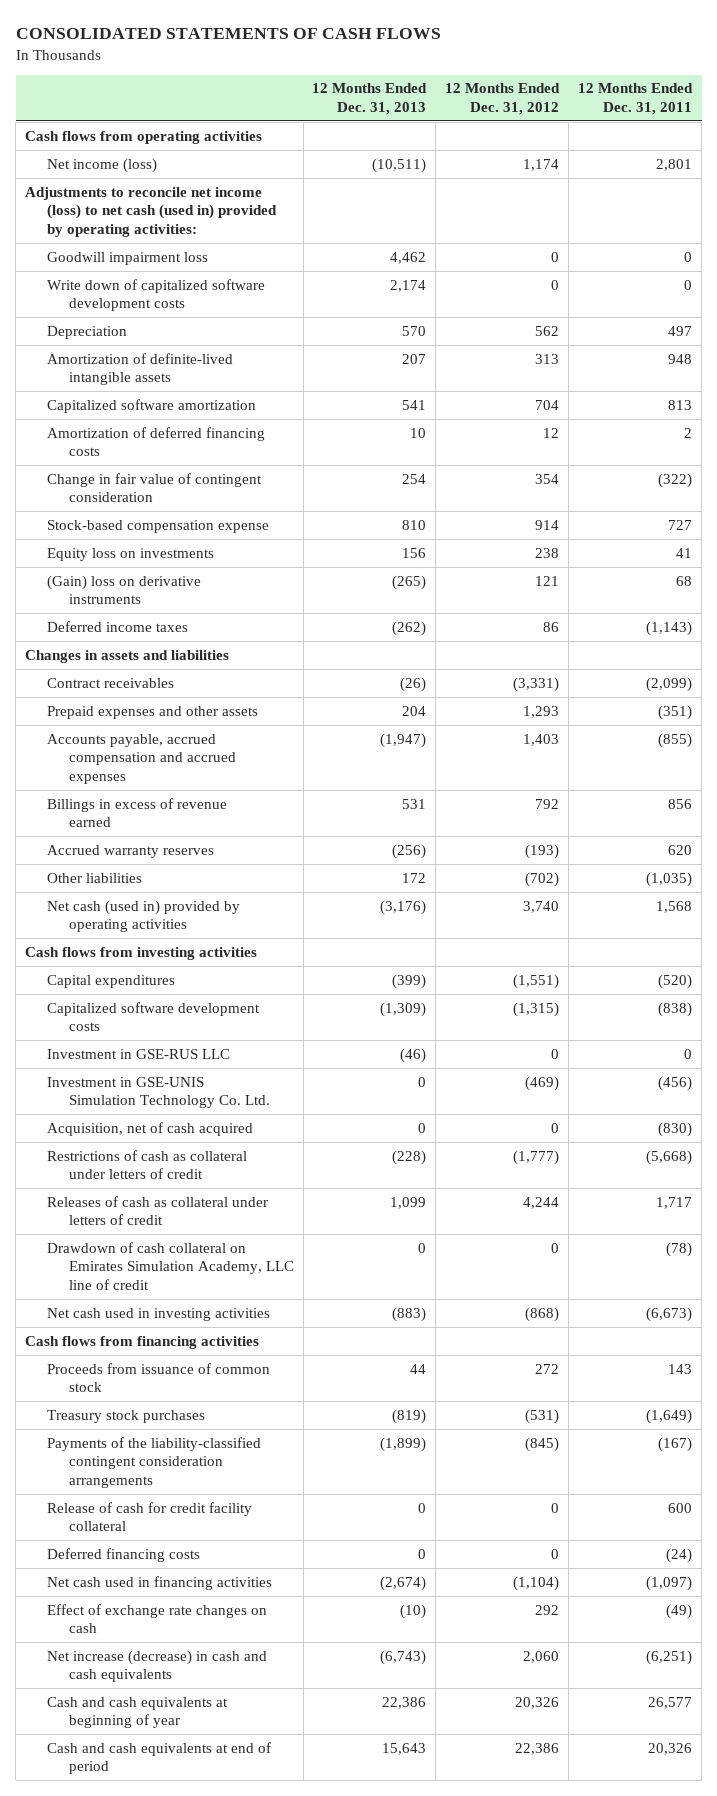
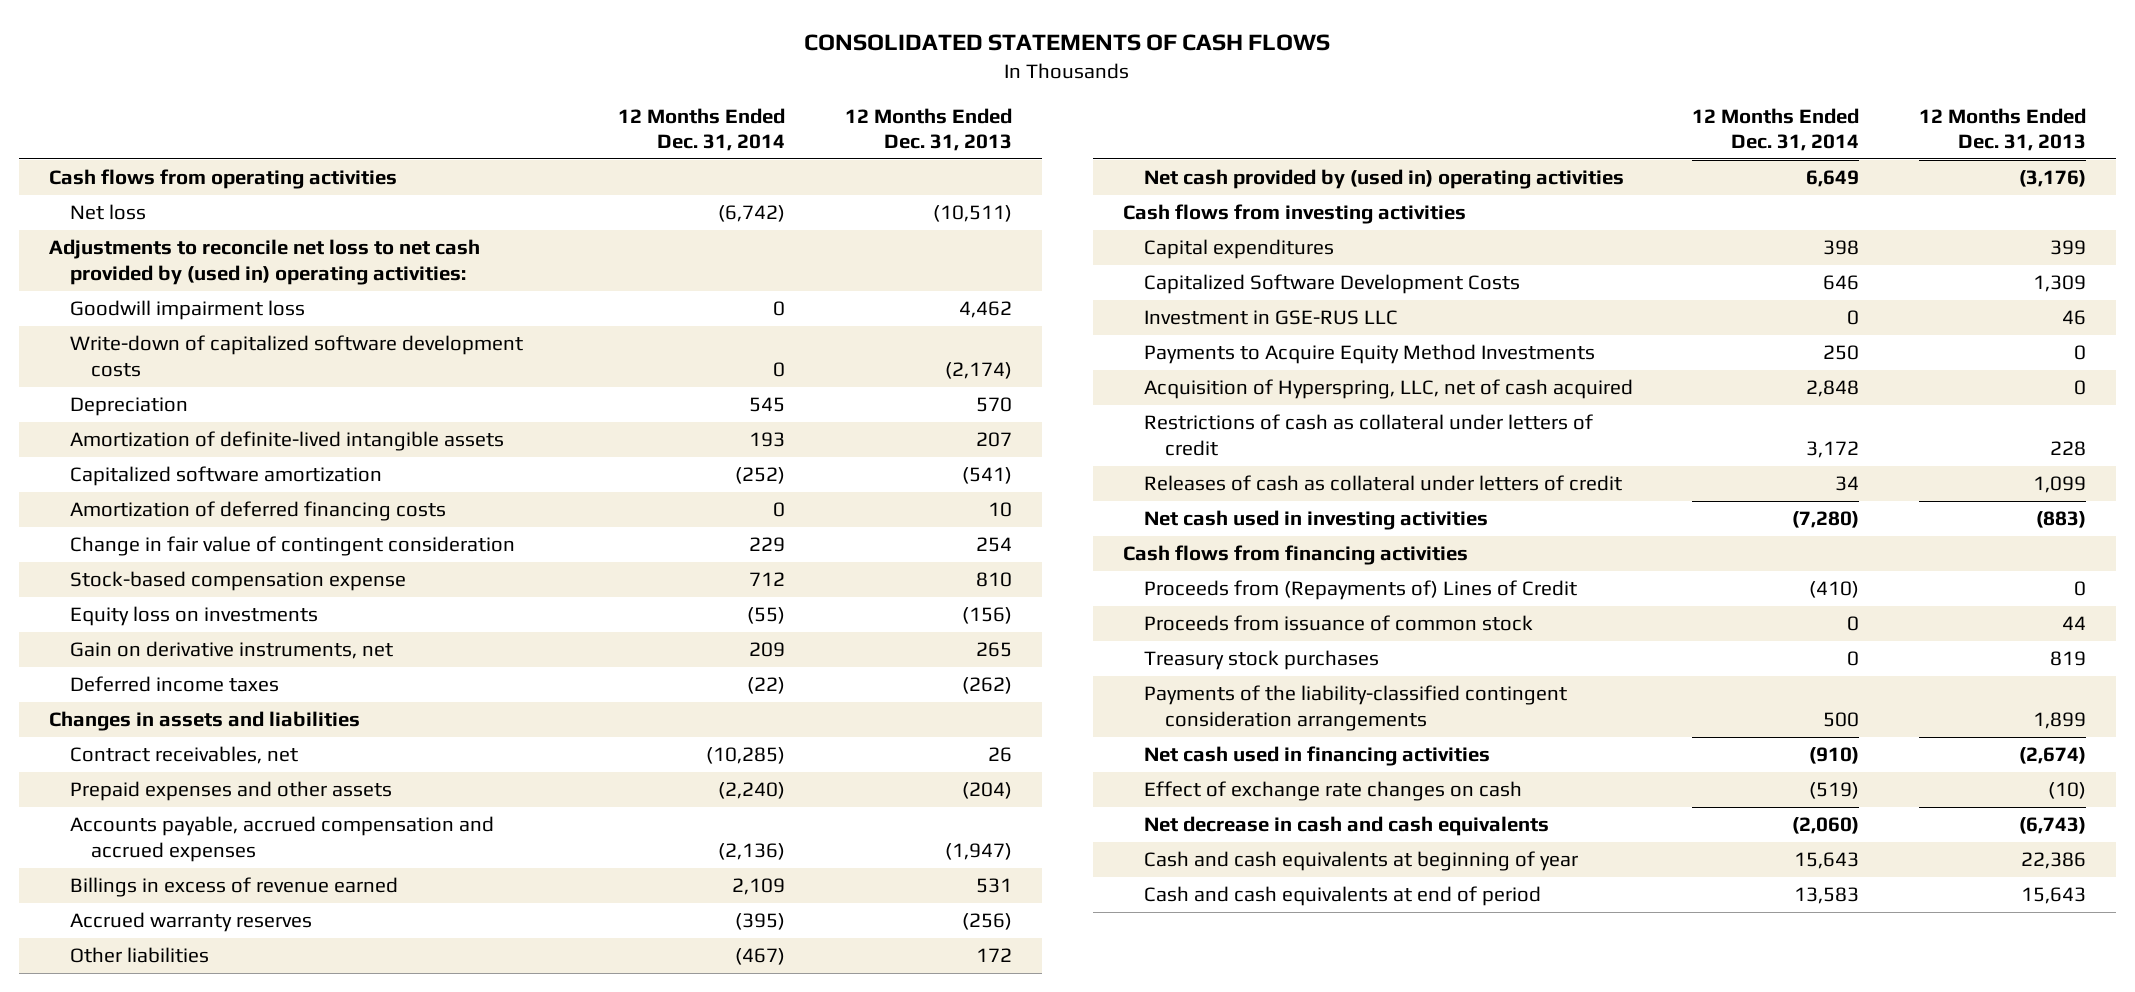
[445,83,561,116] 12 Months Ended Dec. 31, 2012 -> none
[578,83,694,116] 12 Months Ended Dec. 31, 2011 -> none
none -> [618,107,786,151] 12 Months Ended Dec. 31, 2014
[46,157,157,173] Net income (loss) -> [69,204,146,221] Net loss
[25,186,277,238] Adjustments to reconcile net income (loss) to net cash (used in) provided by operating activities: -> [48,239,480,285] Adjustments to reconcile net loss to net cash provided by (used in) operating activities:
[46,278,265,312] Write down of capitalized software development costs -> [69,335,523,377] Write-down of capitalized software development costs
[390,279,427,292] 2,174 -> [945,361,1013,379] (2,174)
[402,399,427,410] 541 -> [962,467,1013,485] (541)
[402,547,427,558] 156 -> [962,607,1013,625] (156)
[46,574,201,605] (Gain) loss on derivative instruments -> [69,641,393,660] Gain on derivative instruments, net
[392,574,427,590] (265) -> [976,642,1013,658] 265
[46,677,174,688] Contract receivables -> [69,746,298,765] Contract receivables, net
[400,676,427,692] (26) -> [988,747,1013,763] 26
[402,705,427,716] 204 -> [962,782,1013,800] (204)
[46,899,240,933] Net cash (used in) provided by operating activities -> [1143,169,1624,190] Net cash provided by (used in) operating activities
[392,973,427,989] (399) -> [2050,240,2087,256] 399
[46,1001,260,1032] Capitalized software development costs -> [1143,274,1520,295] Capitalized Software Development Costs
[380,1001,427,1017] (1,309) -> [2033,275,2087,293] 1,309
[400,1047,427,1063] (46) -> [2062,310,2087,326] 46
[46,1076,270,1109] Investment in GSE-UNIS Simulation Technology Co. Ltd. -> [1143,344,1595,365] Payments to Acquire Equity Method Investments
[46,1121,253,1136] Acquisition, net of cash acquired -> [1143,379,1633,400] Acquisition of Hyperspring, LLC, net of cash acquired
[392,1149,427,1165] (228) -> [2050,440,2087,456] 228
[46,1241,294,1291] Drawdown of cash collateral on Emirates Simulation Academy, LLC line of credit -> none
none -> [1143,580,1577,601] Proceeds from (Repayments of) Lines of Credit
[46,1501,252,1532] Release of cash for credit facility collateral -> none
[46,1547,200,1562] Deferred financing costs -> none
[392,1408,427,1424] (819) -> [2050,651,2087,667] 819
[380,1436,427,1452] (1,899) -> [2033,711,2087,729] 1,899
[46,1649,267,1683] Net increase (decrease) in cash and cash equivalents -> [1143,816,1549,837] Net decrease in cash and cash equivalents

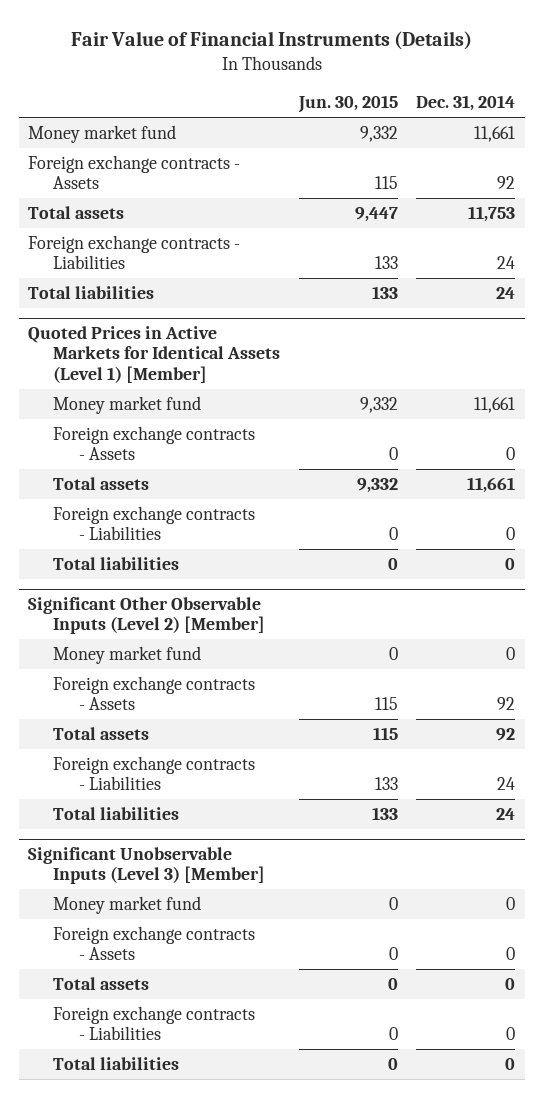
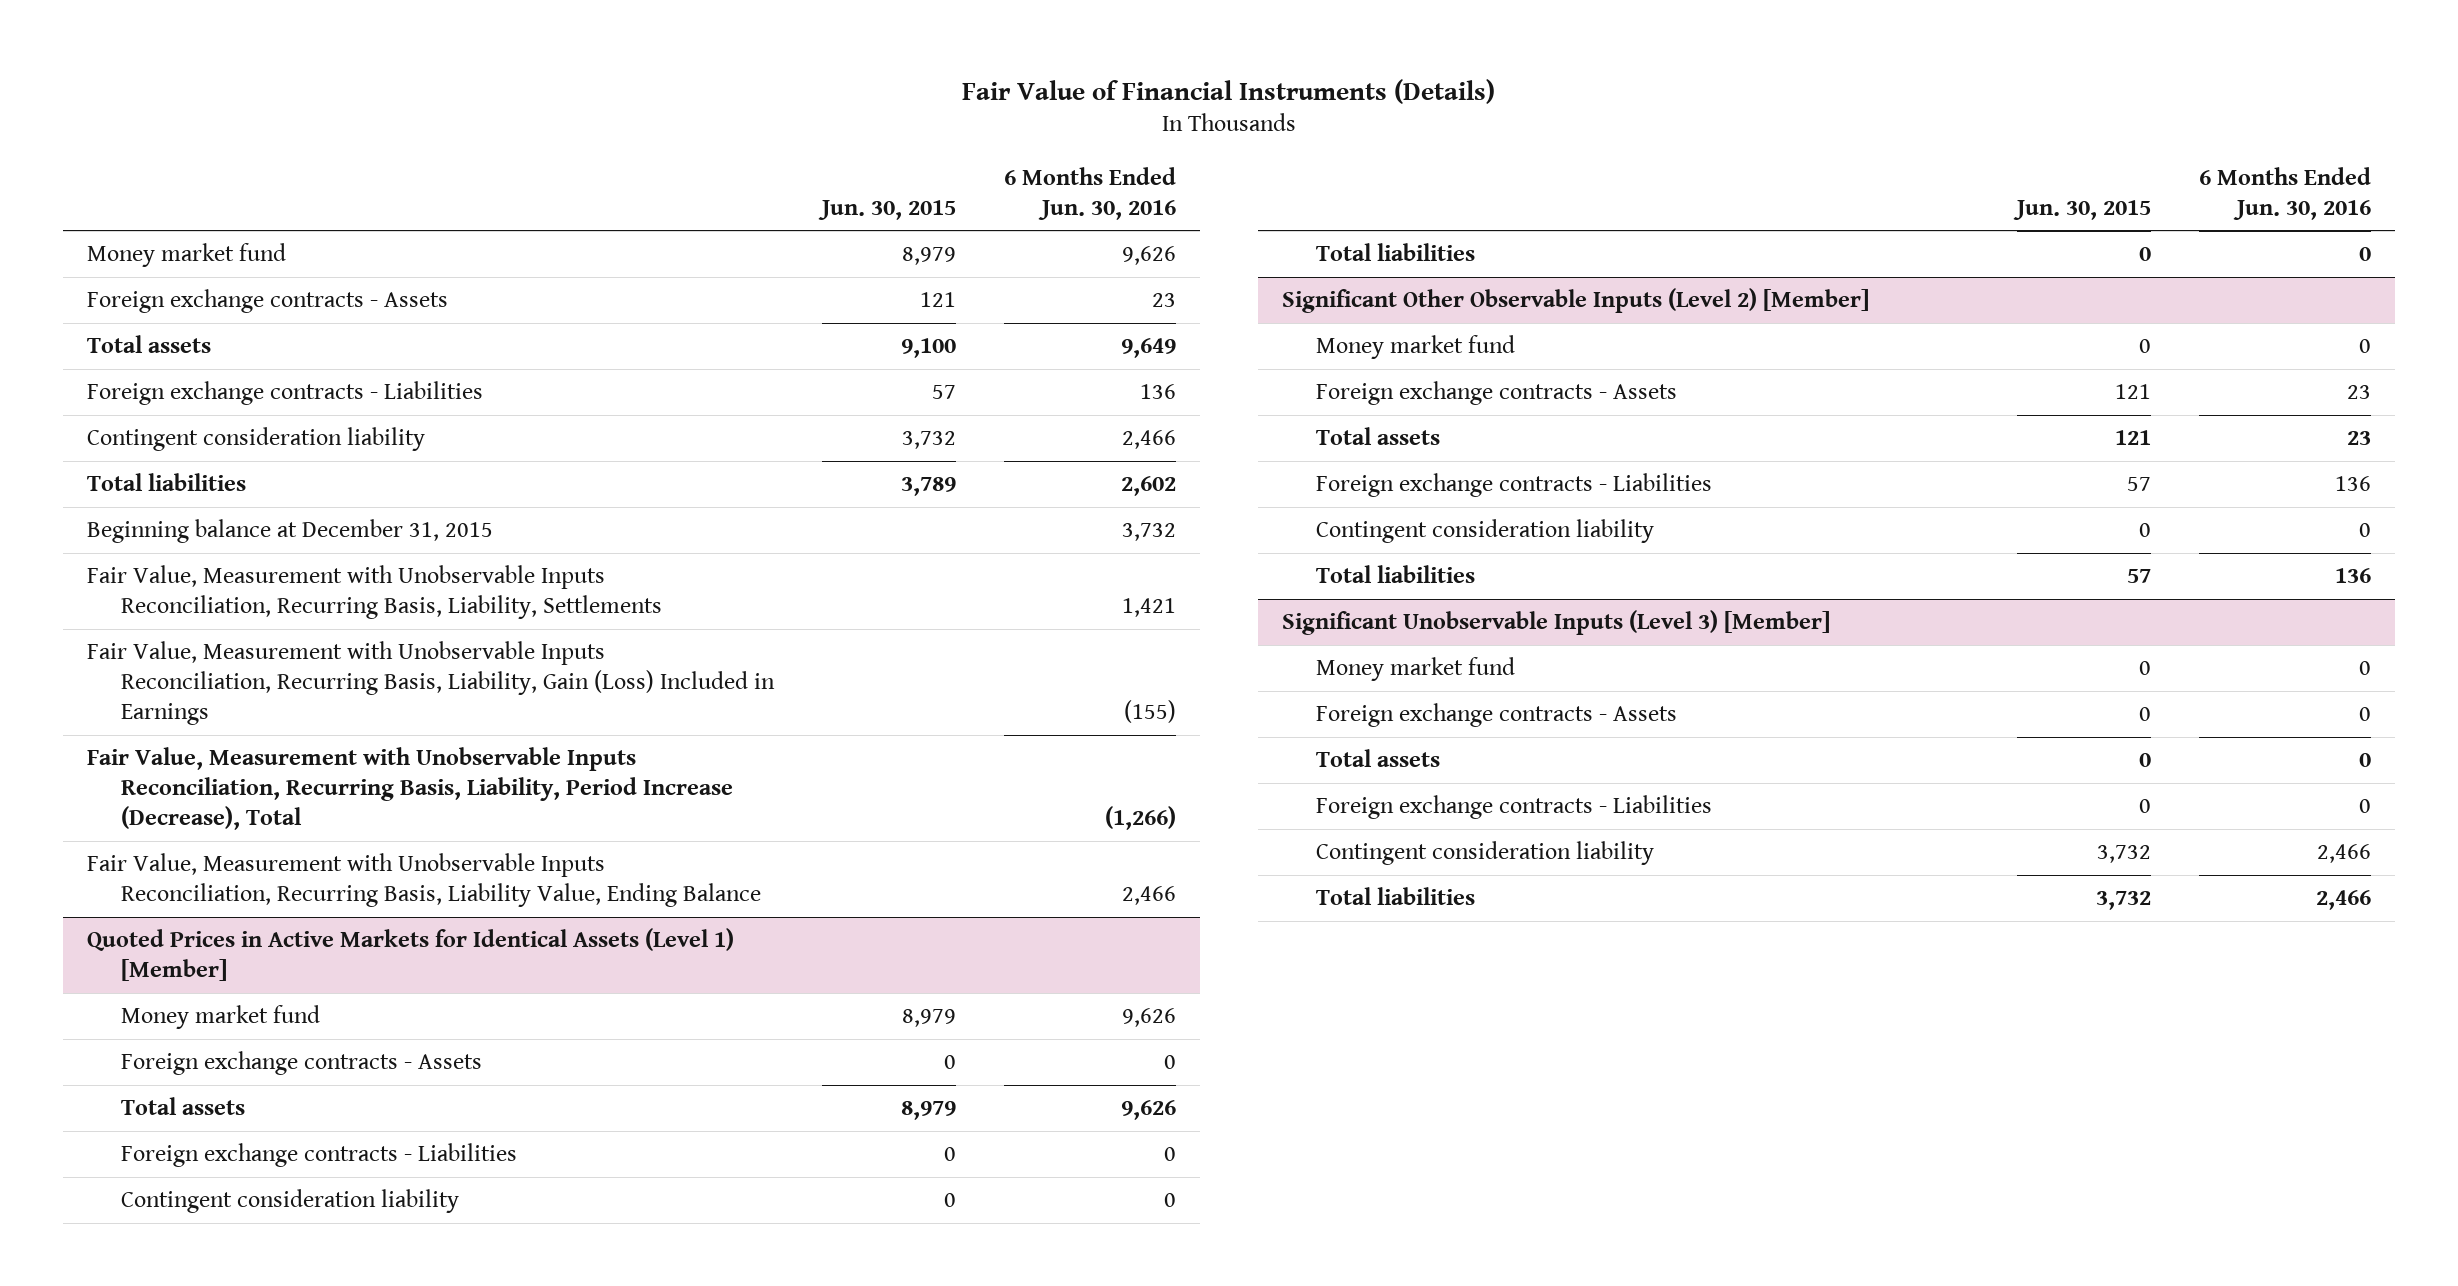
[416,95,516,112] Dec. 31, 2014 -> none
none -> [1003,166,1176,220] 6 Months Ended Jun. 30, 2016
[359,125,398,142] 9,332 -> [902,247,957,266] 8,979
[374,176,398,190] 115 -> [920,292,957,308] 121
[354,206,398,222] 9,447 -> [901,338,957,359] 9,100
[374,256,398,270] 133 -> [932,385,957,400] 57
none -> [87,427,426,452] Contingent consideration liability
[371,285,398,299] 133 -> [901,477,957,497] 3,789
none -> [87,519,494,544] Beginning balance at December 31, 2015
none -> [87,565,663,620] Fair Value, Measurement with Unobservable Inputs Reconciliation, Recurring Basis, Liability, Settlements
none -> [87,641,776,726] Fair Value, Measurement with Unobservable Inputs Reconciliation, Recurring Basis, Liability, Gain (Loss) Included in Earnings
none -> [87,747,734,831] Fair Value, Measurement with Unobservable Inputs Reconciliation, Recurring Basis, Liability, Period Increase (Decrease), Total
none -> [87,853,762,908] Fair Value, Measurement with Unobservable Inputs Reconciliation, Recurring Basis, Liability Value, Ending Balance
[359,396,398,413] 9,332 -> [902,1009,957,1028] 8,979
[356,477,398,493] 9,332 -> [901,1101,957,1121] 8,979
none -> [121,1189,460,1214] Contingent consideration liability
[374,697,398,711] 115 -> [2115,384,2152,400] 121
[372,726,398,740] 115 -> [2115,430,2152,446] 121
[374,777,398,791] 133 -> [2127,477,2152,492] 57
none -> [1316,519,1655,544] Contingent consideration liability
[371,806,398,820] 133 -> [2127,569,2152,584] 57
none -> [1316,841,1655,866] Contingent consideration liability
[387,1057,398,1070] 0 -> [2096,891,2152,911] 3,732

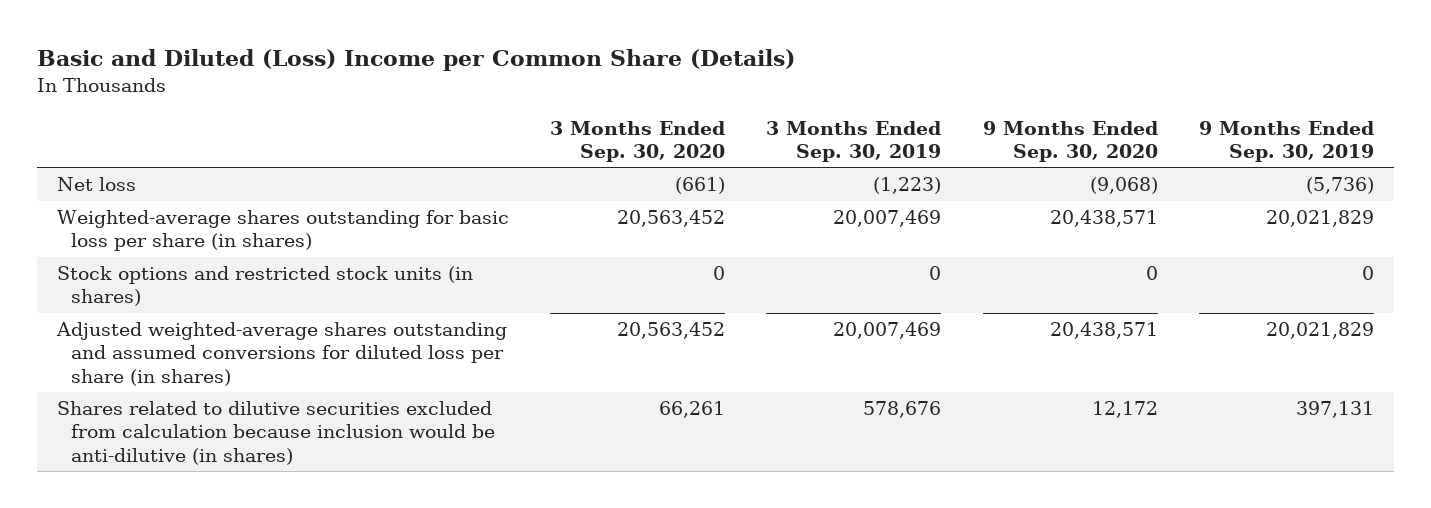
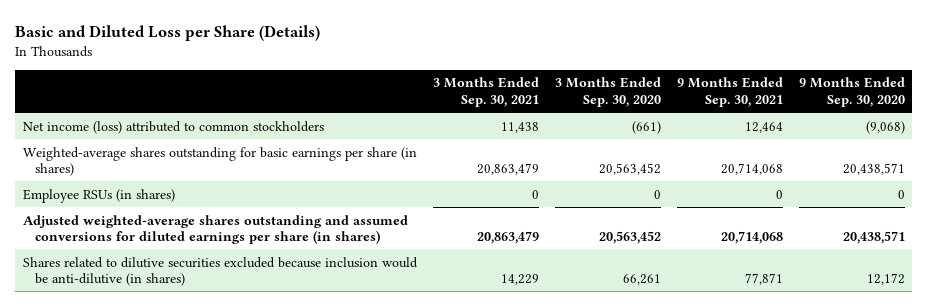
[36,49,795,72] Basic and Diluted (Loss) Income per Common Share (Details) -> [14,24,320,41] Basic and Diluted Loss per Share (Details)
[766,120,942,162] 3 Months Ended Sep. 30, 2019 -> none
[1198,120,1374,162] 9 Months Ended Sep. 30, 2019 -> none
none -> [432,77,539,107] 3 Months Ended Sep. 30, 2021
none -> [676,77,783,107] 9 Months Ended Sep. 30, 2021
[57,177,137,192] Net loss -> [22,120,324,134] Net income (loss) attributed to common stockholders
[57,210,510,252] Weighted-average shares outstanding for basic loss per share (in shares) -> [22,146,417,177] Weighted-average shares outstanding for basic earnings per share (in shares)
[57,266,474,307] Stock options and restricted stock units (in shares) -> [22,188,175,203] Employee RSUs (in shares)
[56,322,508,386] Adjusted weighted-average shares outstanding and assumed conversions for diluted loss per share (in shares) -> [22,214,408,245] Adjusted weighted-average shares outstanding and assumed conversions for diluted earnings per share (in shares)
[57,401,496,465] Shares related to dilutive securities excluded from calculation because inclusion would be anti-dilutive (in shares) -> [22,256,418,287] Shares related to dilutive securities excluded because inclusion would be anti-dilutive (in shares)

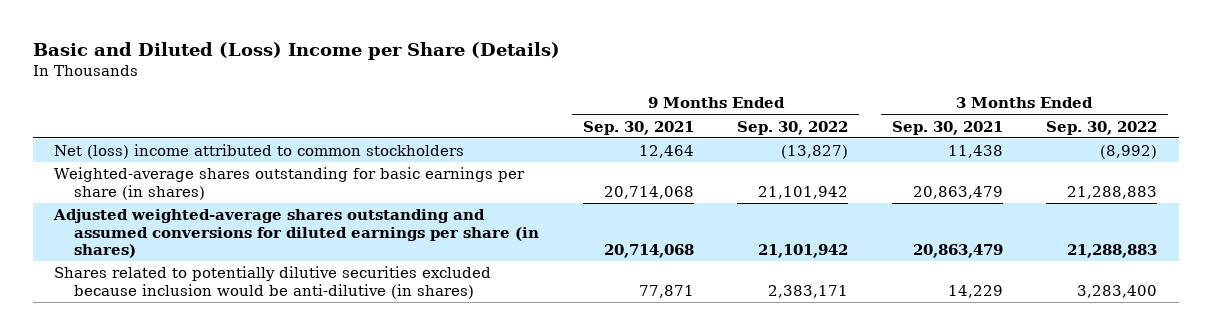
[14,24,320,41] Basic and Diluted Loss per Share (Details) -> [32,41,560,60] Basic and Diluted (Loss) Income per Share (Details)
[554,77,661,107] 3 Months Ended Sep. 30, 2020 -> none
[798,77,905,107] 9 Months Ended Sep. 30, 2020 -> none
none -> [737,120,849,135] Sep. 30, 2022
none -> [1046,120,1158,135] Sep. 30, 2022
[22,120,324,134] Net income (loss) attributed to common stockholders -> [54,144,465,160] Net (loss) income attributed to common stockholders
[22,188,175,203] Employee RSUs (in shares) -> none
[22,256,418,287] Shares related to dilutive securities excluded because inclusion would be anti-dilutive (in shares) -> [54,266,492,299] Shares related to potentially dilutive securities excluded because inclusion would be anti-dilutive (in shares)

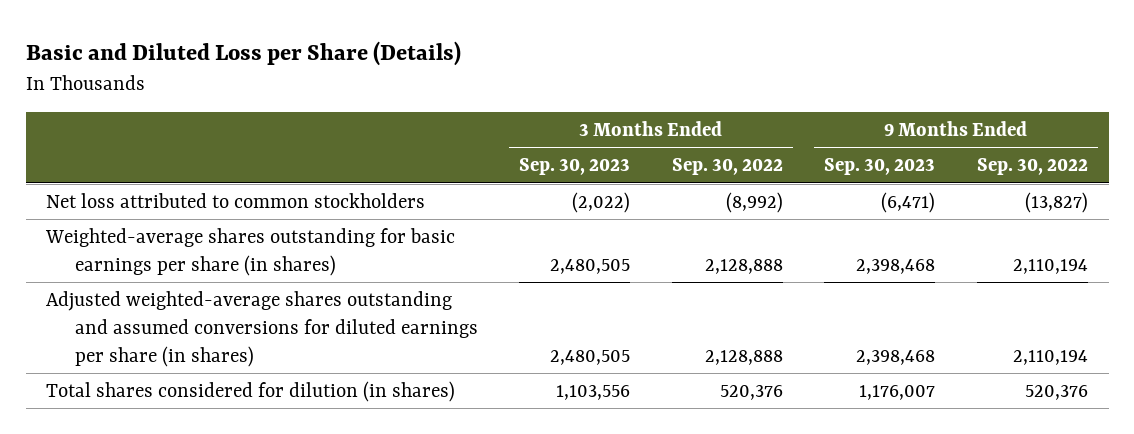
[32,41,560,60] Basic and Diluted (Loss) Income per Share (Details) -> [25,40,461,66] Basic and Diluted Loss per Share (Details)
[582,120,694,135] Sep. 30, 2021 -> none
[891,120,1003,135] Sep. 30, 2021 -> none
none -> [519,158,631,176] Sep. 30, 2023
none -> [824,158,936,176] Sep. 30, 2023
[54,266,492,299] Shares related to potentially dilutive securities excluded because inclusion would be anti-dilutive (in shares) -> none
[54,144,465,160] Net (loss) income attributed to common stockholders -> [46,192,426,208] Net loss attributed to common stockholders
[758,185,849,199] 21,101,942 -> [1012,258,1088,274] 2,110,194
[1067,185,1158,199] 21,288,883 -> [704,258,783,274] 2,128,888
[758,244,849,259] 21,101,942 -> [1012,349,1088,365] 2,110,194
[1067,244,1158,259] 21,288,883 -> [704,349,783,365] 2,128,888
none -> [46,380,456,402] Total shares considered for dilution (in shares)

